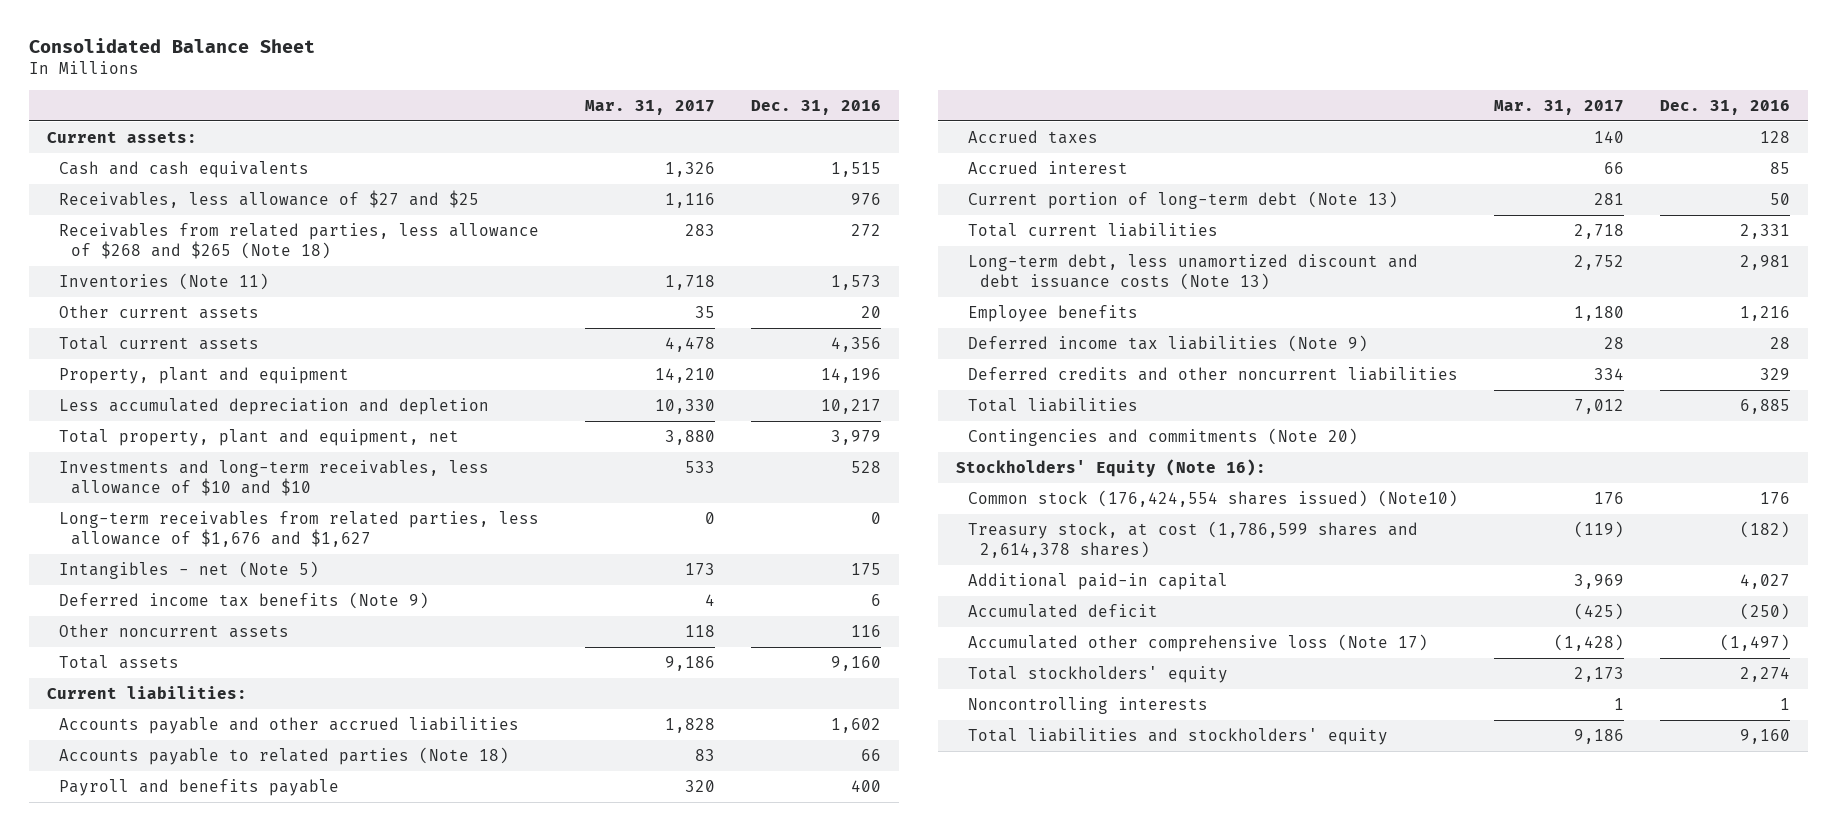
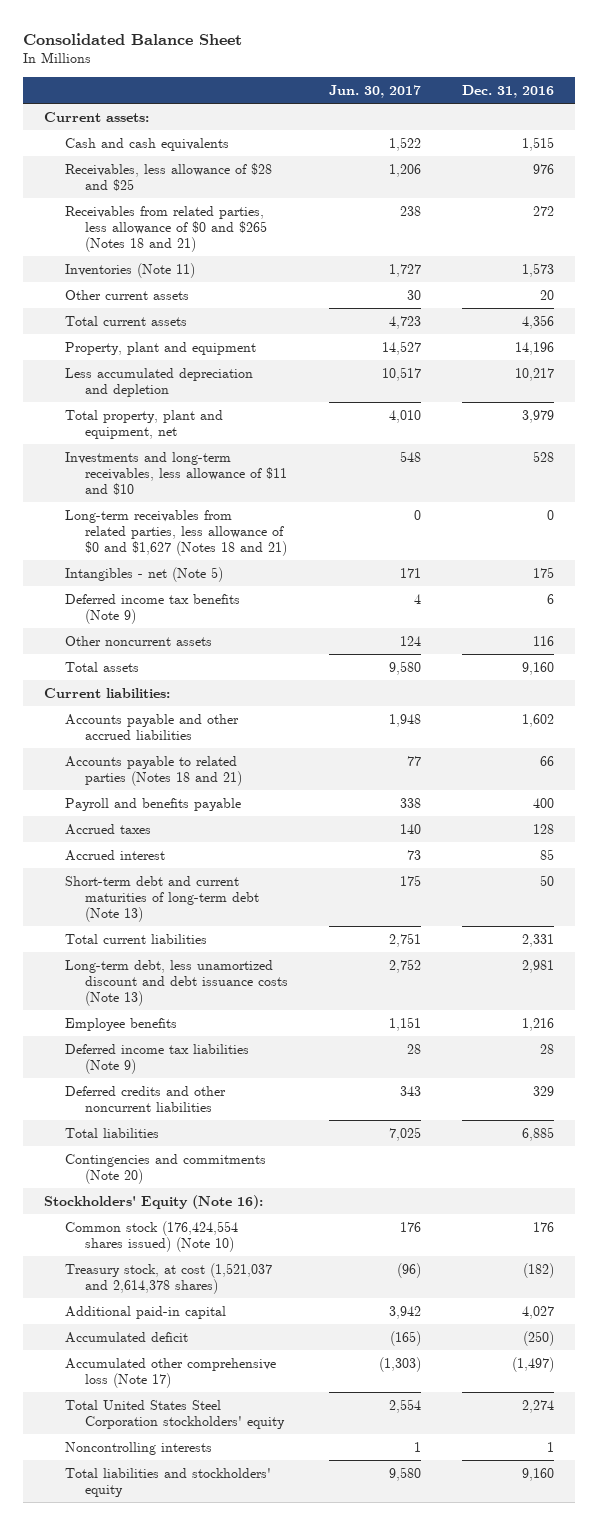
[584,99,715,115] Mar. 31, 2017 -> none
none -> [329,85,422,99] Jun. 30, 2017
[58,190,479,209] Receivables, less allowance of $27 and $25 -> [64,162,272,191] Receivables, less allowance of $28 and $25
[58,223,539,259] Receivables from related parties, less allowance of $268 and $265 (Note 18) -> [64,205,268,253] Receivables from related parties, less allowance of $0 and $265 (Notes 18 and 21)
[58,460,489,496] Investments and long-term receivables, less allowance of $10 and $10 -> [64,451,288,496] Investments and long-term receivables, less allowance of $11 and $10
[58,511,539,547] Long-term receivables from related parties, less allowance of $1,676 and $1,627 -> [64,509,288,557] Long-term receivables from related parties, less allowance of $0 and $1,627 (Notes 18 and 21)
[58,747,509,766] Accounts payable to related parties (Note 18) -> [64,755,243,786] Accounts payable to related parties (Notes 18 and 21)
[968,191,1399,210] Current portion of long-term debt (Note 13) -> [64,875,260,923] Short-term debt and current maturities of long-term debt (Note 13)
[968,490,1459,508] Common stock (176,424,554 shares issued) (Note10) -> [64,1220,238,1252] Common stock (176,424,554 shares issued) (Note 10)
[968,521,1419,558] Treasury stock, at cost (1,786,599 shares and 2,614,378 shares) -> [64,1262,272,1294] Treasury stock, at cost (1,521,037 and 2,614,378 shares)
[968,666,1229,684] Total stockholders' equity -> [64,1399,286,1429] Total United States Steel Corporation stockholders' equity

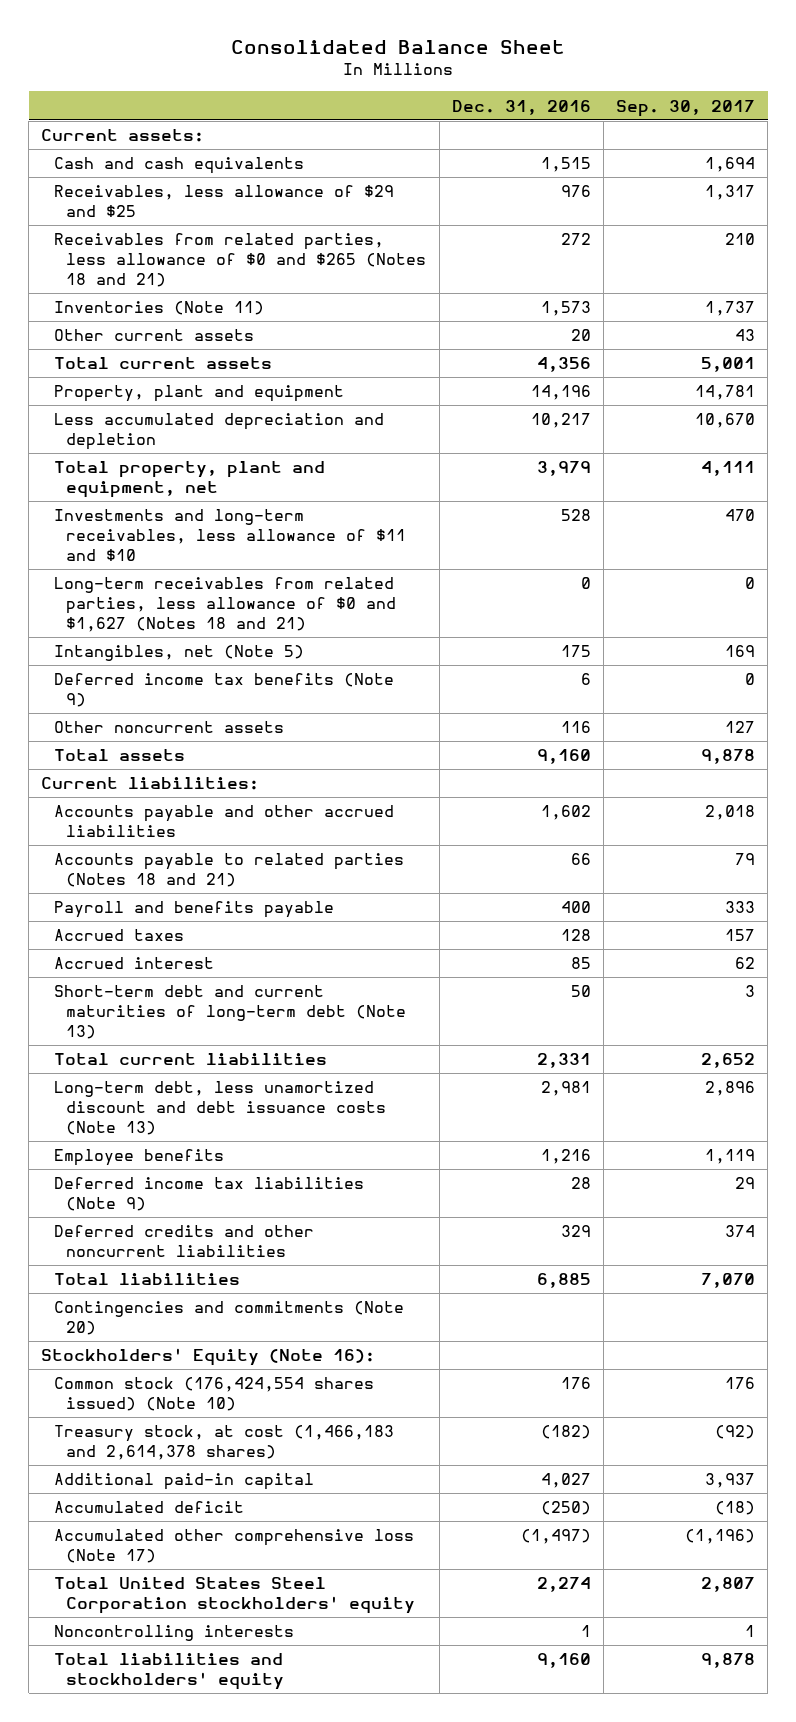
[329,85,422,99] Jun. 30, 2017 -> none
none -> [616,99,756,117] Sep. 30, 2017
[64,162,272,191] Receivables, less allowance of $28 and $25 -> [53,185,394,218] Receivables, less allowance of $29 and $25
[64,566,223,582] Intangibles - net (Note 5) -> [53,645,304,662] Intangibles, net (Note 5)
[64,1262,272,1294] Treasury stock, at cost (1,521,037 and 2,614,378 shares) -> [53,1425,394,1461] Treasury stock, at cost (1,466,183 and 2,614,378 shares)

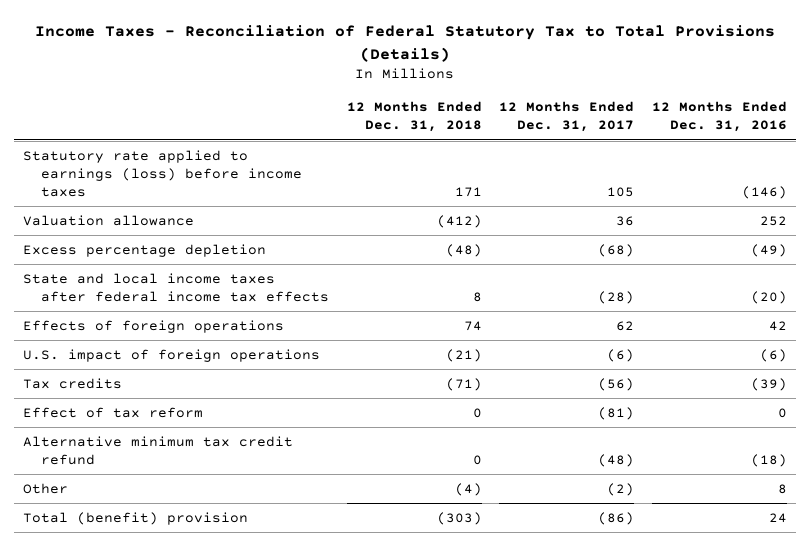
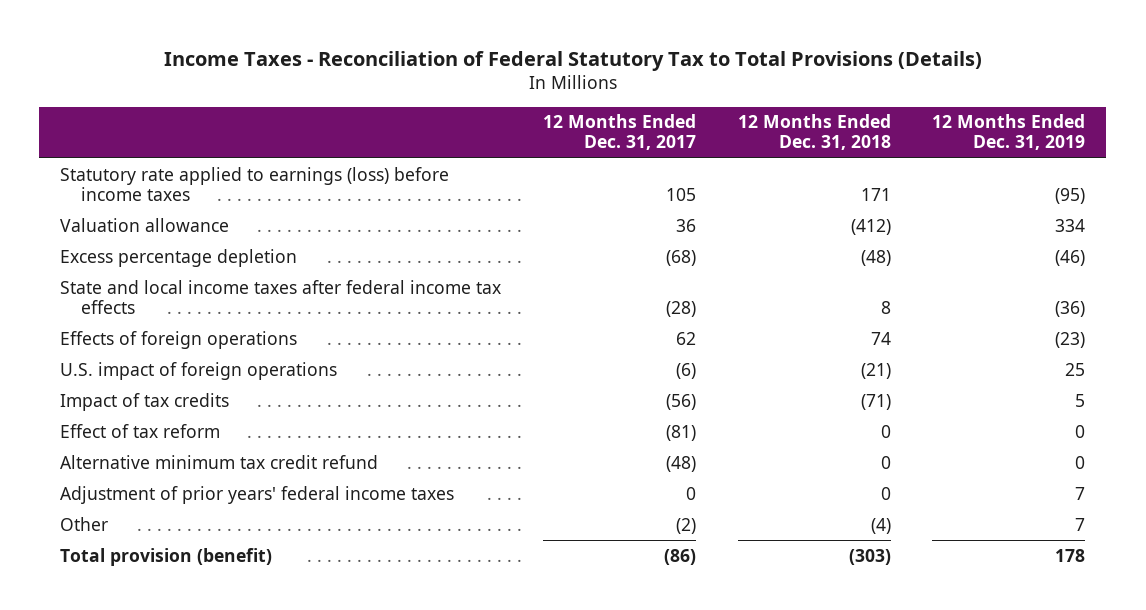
[651,101,787,133] 12 Months Ended Dec. 31, 2016 -> none
none -> [932,114,1086,151] 12 Months Ended Dec. 31, 2019
[22,377,122,389] Tax credits -> [60,392,230,411] Impact of tax credits
none -> [60,485,455,504] Adjustment of prior years' federal income taxes
[22,511,248,525] Total (benefit) provision -> [60,547,273,566] Total provision (benefit)

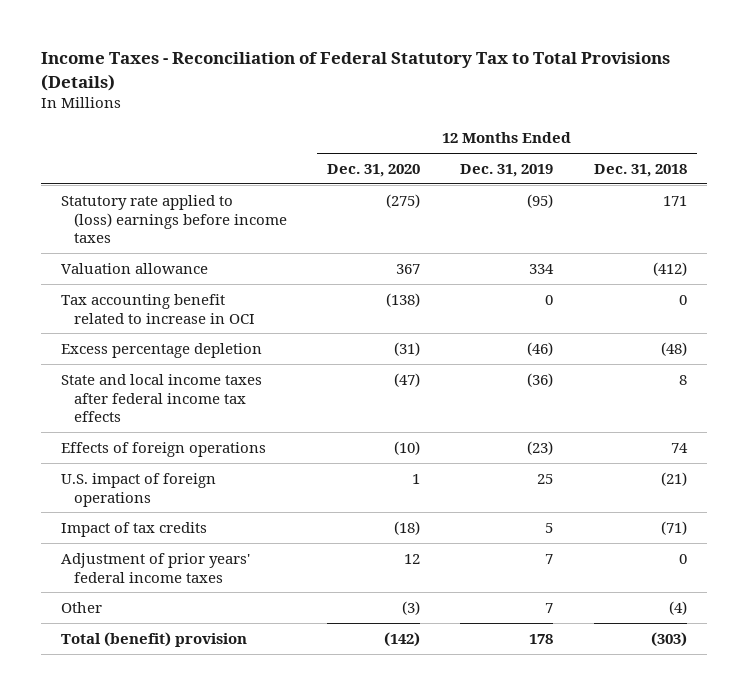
[542,114,696,151] 12 Months Ended Dec. 31, 2017 -> none
none -> [327,163,421,177] Dec. 31, 2020
[60,166,450,201] Statutory rate applied to earnings (loss) before income taxes -> [61,194,287,244] Statutory rate applied to (loss) earnings before income taxes
none -> [61,293,255,324] Tax accounting benefit related to increase in OCI
[60,423,221,438] Effect of tax reform -> none
[60,454,379,469] Alternative minimum tax credit refund -> none
[60,547,273,566] Total provision (benefit) -> [61,631,248,647] Total (benefit) provision

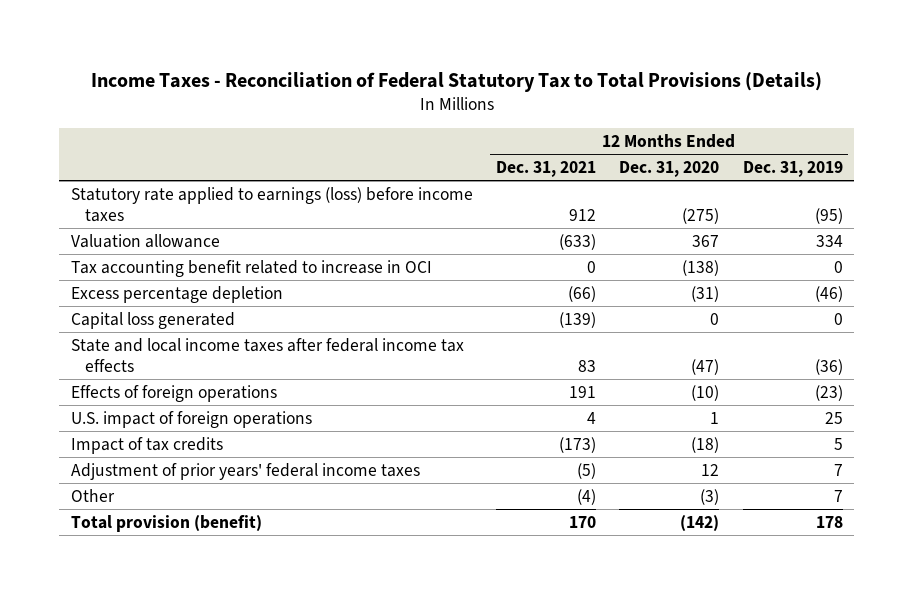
[593,163,687,177] Dec. 31, 2018 -> none
none -> [496,160,597,177] Dec. 31, 2021
[61,194,287,244] Statutory rate applied to (loss) earnings before income taxes -> [70,186,473,222] Statutory rate applied to earnings (loss) before income taxes
none -> [70,311,235,329] Capital loss generated
[61,631,248,647] Total (benefit) provision -> [70,514,262,532] Total provision (benefit)

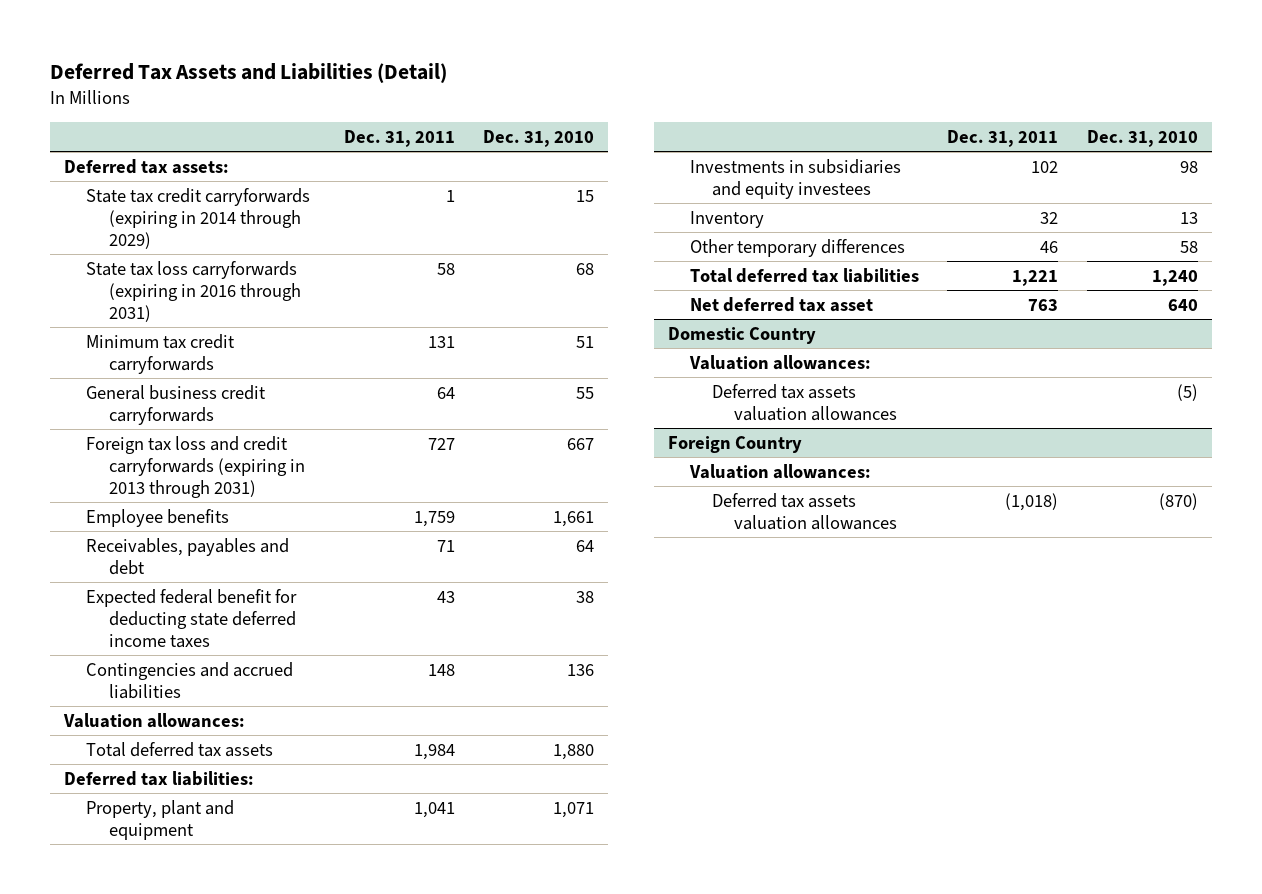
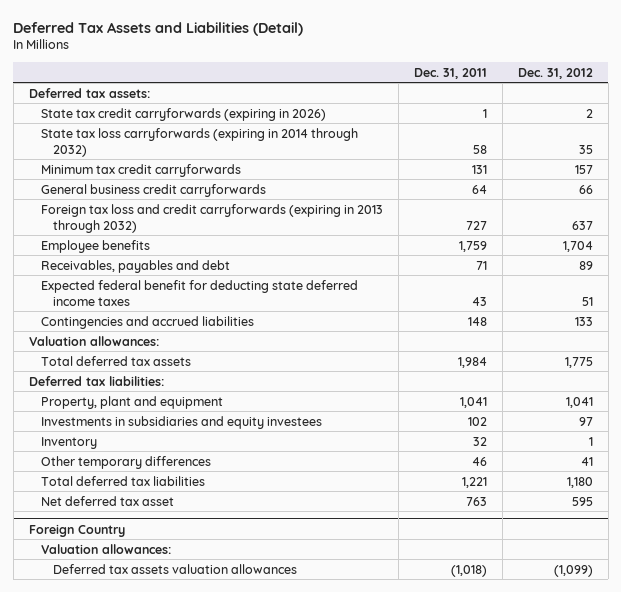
[482,130,594,148] Dec. 31, 2010 -> none
none -> [517,67,593,79] Dec. 31, 2012
[86,187,311,250] State tax credit carryforwards (expiring in 2014 through 2029) -> [40,107,326,121] State tax credit carryforwards (expiring in 2026)
[86,260,301,323] State tax loss carryforwards (expiring in 2016 through 2031) -> [40,127,358,157] State tax loss carryforwards (expiring in 2014 through 2032)
[86,435,305,499] Foreign tax loss and credit carryforwards (expiring in 2013 through 2031) -> [40,203,383,233] Foreign tax loss and credit carryforwards (expiring in 2013 through 2032)
[668,326,817,344] Domestic Country -> none
[689,354,872,370] Valuation allowances: -> none
[712,383,898,421] Deferred tax assets valuation allowances -> none

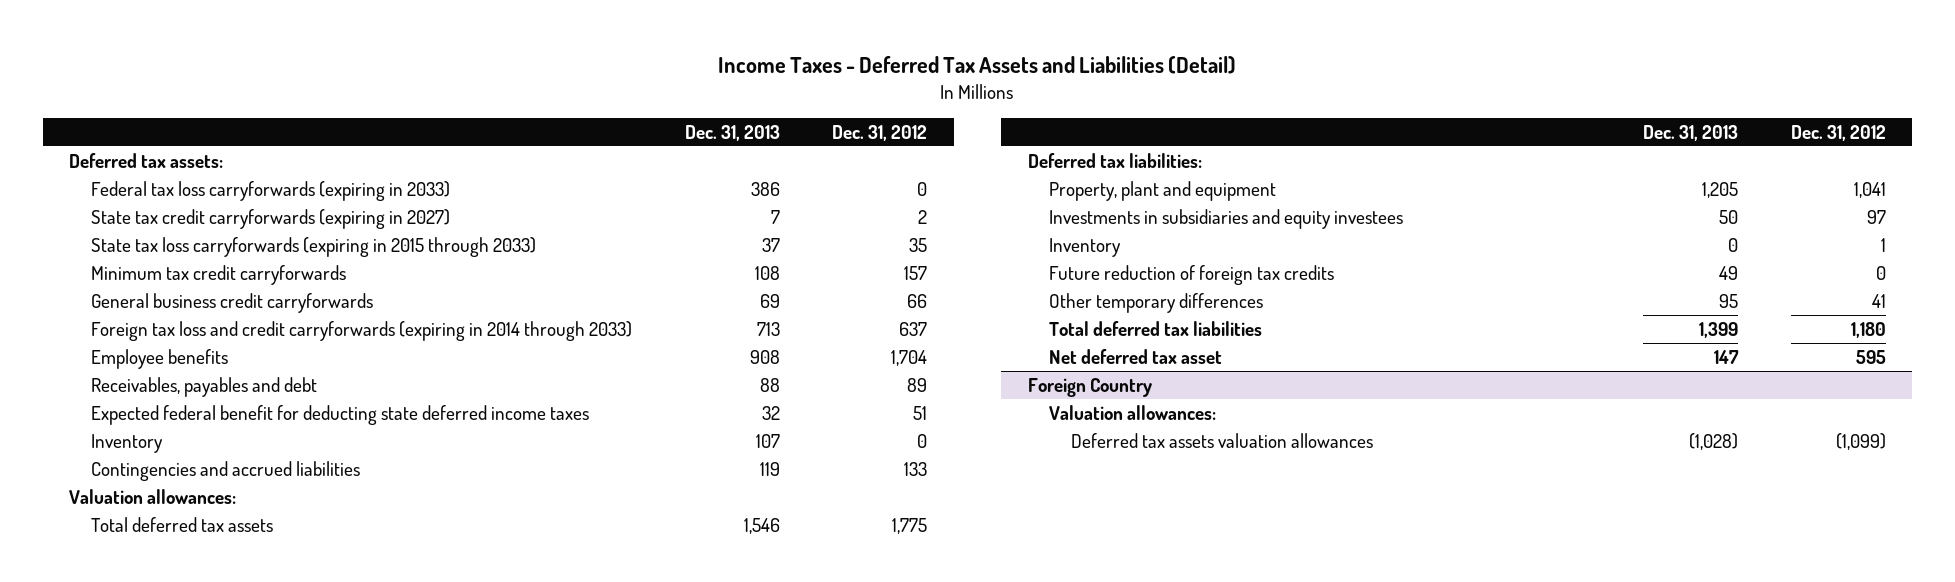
[13,21,304,36] Deferred Tax Assets and Liabilities (Detail) -> [718,55,1237,74] Income Taxes - Deferred Tax Assets and Liabilities (Detail)
[413,67,487,79] Dec. 31, 2011 -> none
none -> [684,124,780,141] Dec. 31, 2013
none -> [91,181,451,202] Federal tax loss carryforwards (expiring in 2033)
[40,107,326,121] State tax credit carryforwards (expiring in 2026) -> [91,209,451,230] State tax credit carryforwards (expiring in 2027)
[40,127,358,157] State tax loss carryforwards (expiring in 2014 through 2032) -> [91,237,537,258] State tax loss carryforwards (expiring in 2015 through 2033)
[40,203,383,233] Foreign tax loss and credit carryforwards (expiring in 2013 through 2032) -> [91,321,633,342] Foreign tax loss and credit carryforwards (expiring in 2014 through 2033)
none -> [91,434,164,454] Inventory
none -> [1049,265,1335,286] Future reduction of foreign tax credits

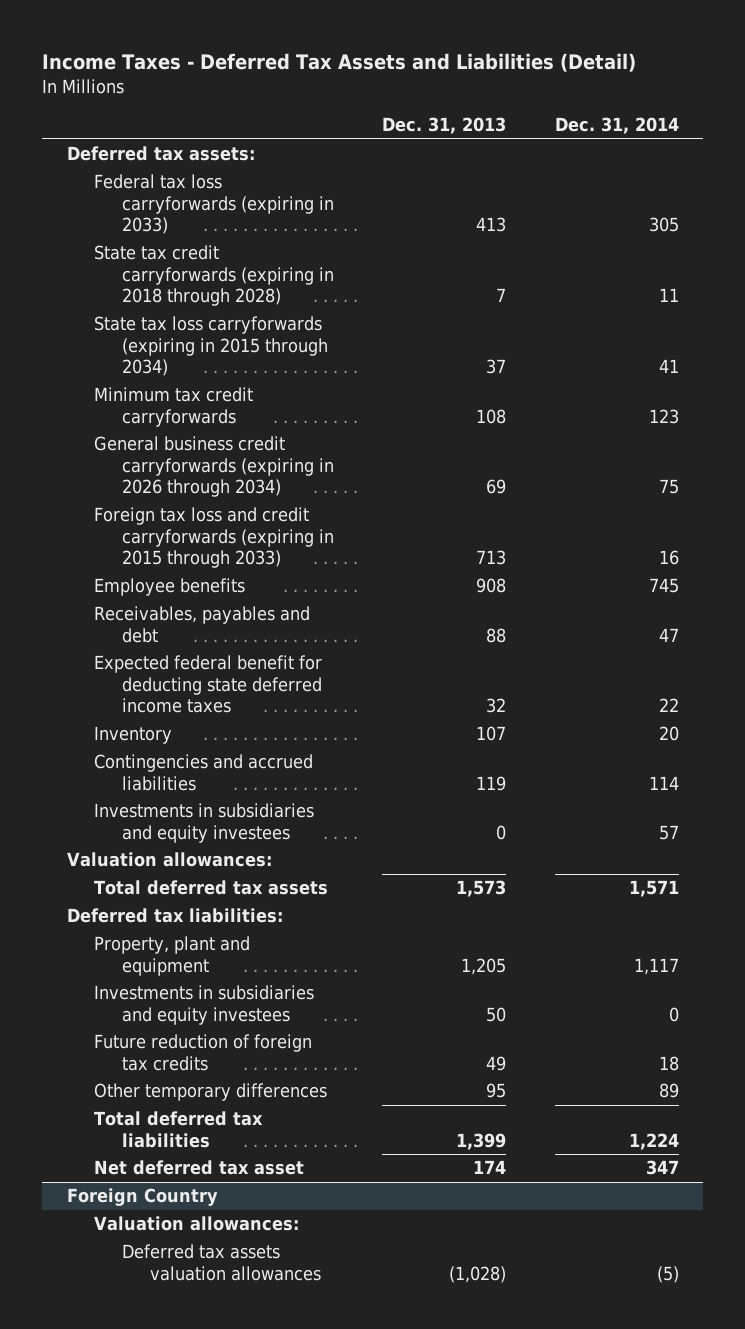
[832,124,928,141] Dec. 31, 2012 -> none
none -> [554,117,679,135] Dec. 31, 2014
[750,182,780,197] 386 -> [476,216,507,232] 413
[91,209,451,230] State tax credit carryforwards (expiring in 2027) -> [94,245,335,306] State tax credit carryforwards (expiring in 2018 through 2028)
[91,237,537,258] State tax loss carryforwards (expiring in 2015 through 2033) -> [94,316,329,376] State tax loss carryforwards (expiring in 2015 through 2034)
[91,293,374,314] General business credit carryforwards -> [94,436,335,497] General business credit carryforwards (expiring in 2026 through 2034)
[91,321,633,342] Foreign tax loss and credit carryforwards (expiring in 2014 through 2033) -> [94,507,335,568] Foreign tax loss and credit carryforwards (expiring in 2015 through 2033)
none -> [94,803,315,843] Investments in subsidiaries and equity investees
[743,518,780,535] 1,546 -> [456,880,507,898] 1,573
[1049,238,1122,258] Inventory -> none
[1714,350,1740,365] 147 -> [473,1160,507,1175] 174

